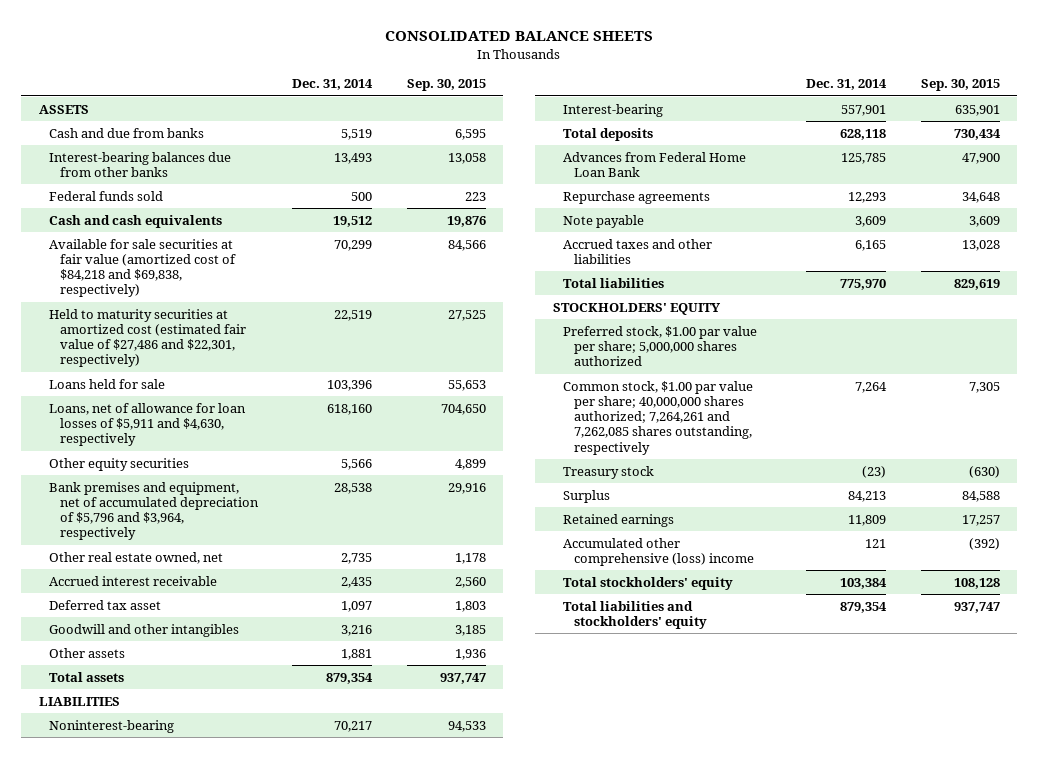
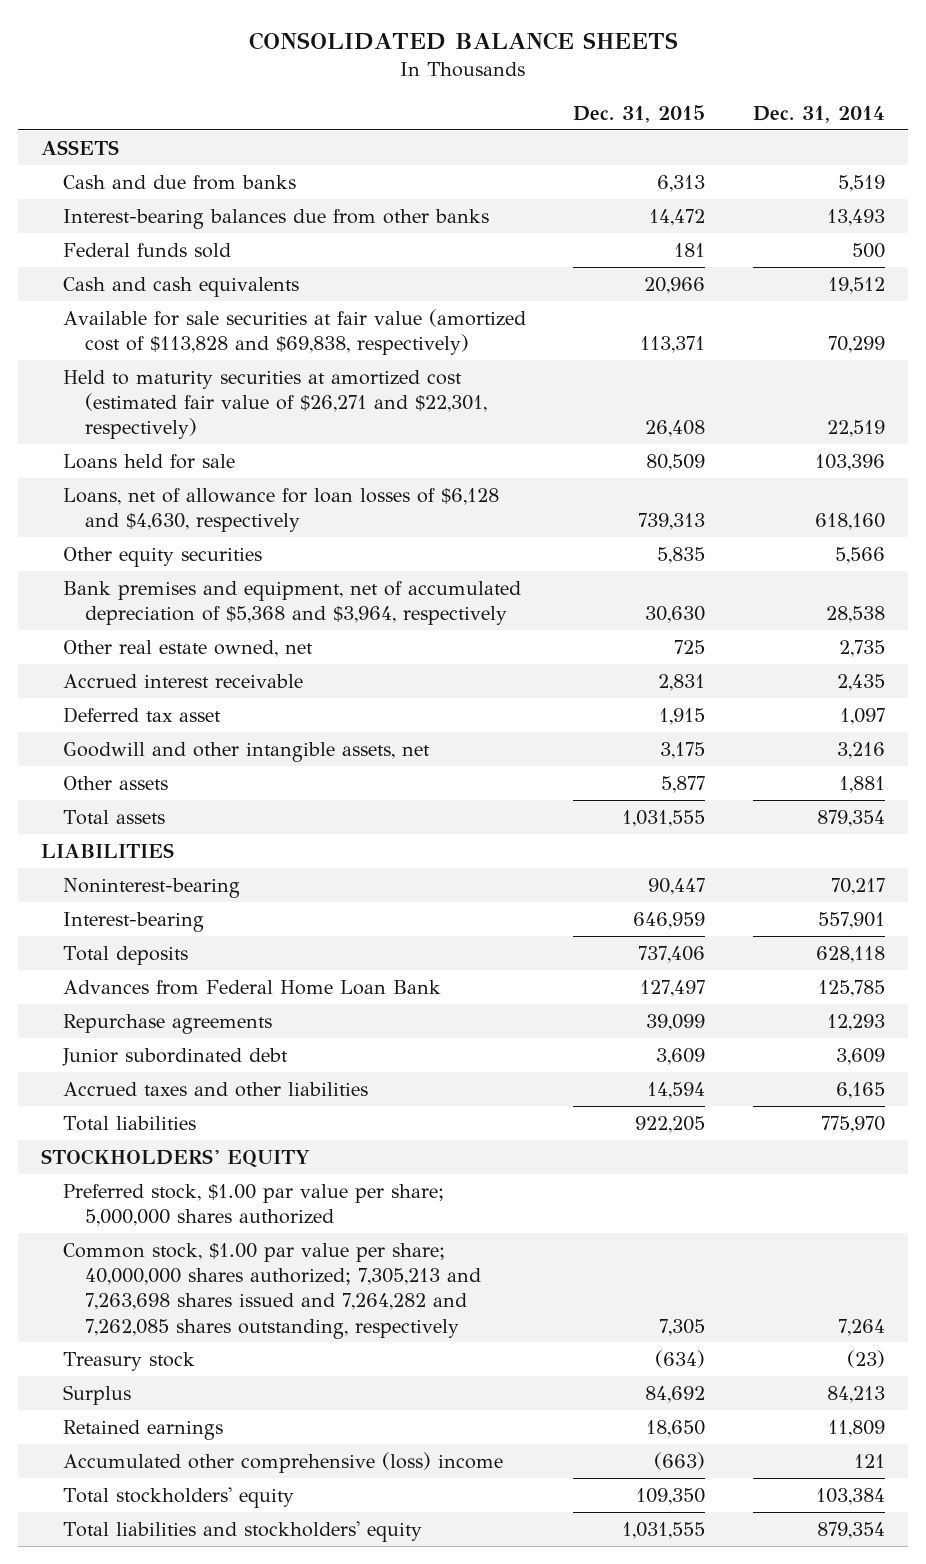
[406,79,486,92] Sep. 30, 2015 -> none
none -> [573,104,706,123] Dec. 31, 2015
[49,238,236,298] Available for sale securities at fair value (amortized cost of $84,218 and $69,838, respectively) -> [62,308,526,355] Available for sale securities at fair value (amortized cost of $113,828 and $69,838, respectively)
[49,308,246,368] Held to maturity securities at amortized cost (estimated fair value of $27,486 and $22,301, respectively) -> [62,369,487,440] Held to maturity securities at amortized cost (estimated fair value of $26,271 and $22,301, respectively)
[49,402,247,447] Loans, net of allowance for loan losses of $5,911 and $4,630, respectively -> [62,487,499,532] Loans, net of allowance for loan losses of $6,128 and $4,630, respectively
[49,481,259,541] Bank premises and equipment, net of accumulated depreciation of $5,796 and $3,964, respectively -> [62,580,521,625] Bank premises and equipment, net of accumulated depreciation of $5,368 and $3,964, respectively
[49,623,240,637] Goodwill and other intangibles -> [62,741,430,762] Goodwill and other intangible assets, net
[563,214,645,228] Note payable -> [61,1047,288,1066] Junior subordinated debt
[563,380,754,455] Common stock, $1.00 par value per share; 40,000,000 shares authorized; 7,264,261 and 7,262,085 shares outstanding, respectively -> [62,1242,481,1339] Common stock, $1.00 par value per share; 40,000,000 shares authorized; 7,305,213 and 7,263,698 shares issued and 7,264,282 and 7,262,085 shares outstanding, respectively

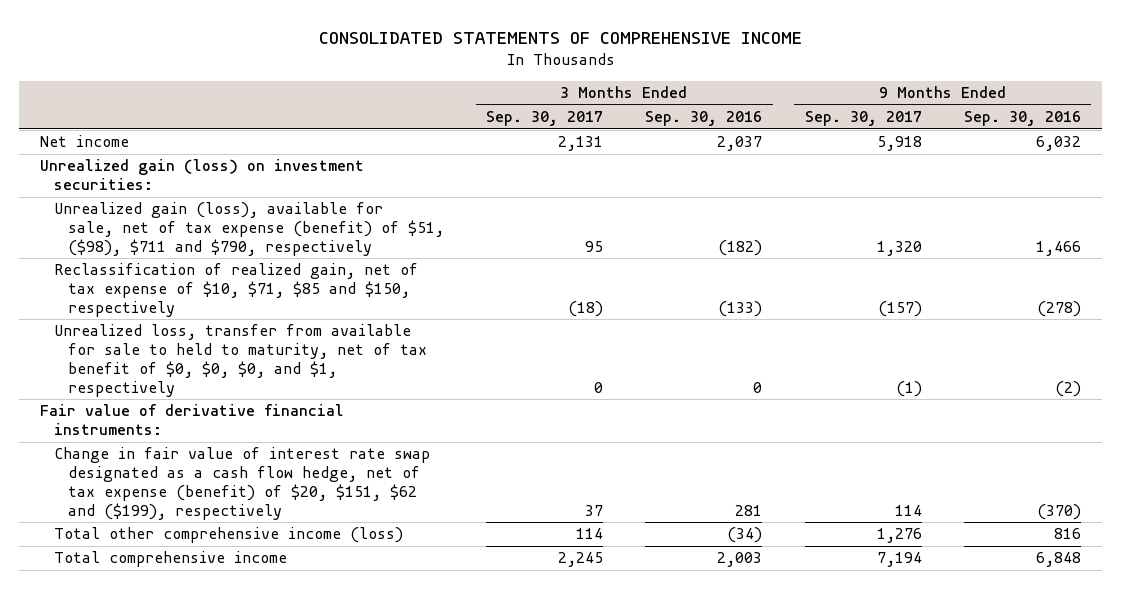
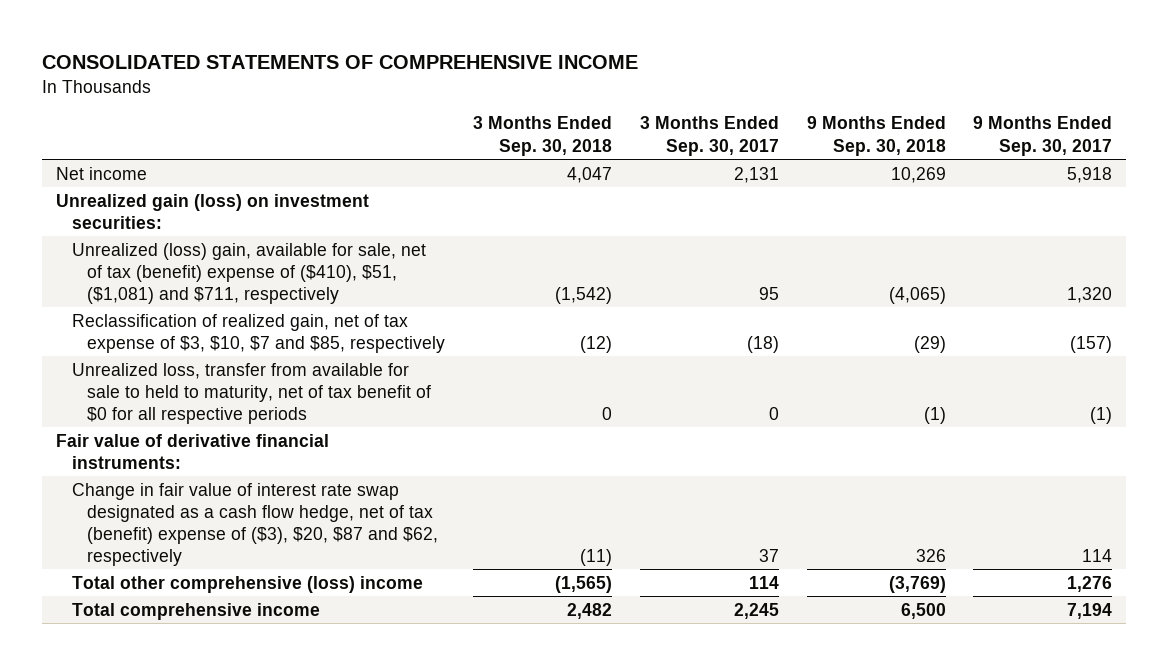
[645,111,763,127] Sep. 30, 2016 -> none
[963,111,1081,127] Sep. 30, 2016 -> none
none -> [473,116,613,156] 3 Months Ended Sep. 30, 2018
none -> [806,116,946,156] 9 Months Ended Sep. 30, 2018
[54,202,444,256] Unrealized gain (loss), available for sale, net of tax expense (benefit) of $51, ($98), $711 and $790, respectively -> [71,242,426,304] Unrealized (loss) gain, available for sale, net of tax (benefit) expense of ($410), $51, ($1,081) and $711, respectively
[54,263,419,317] Reclassification of realized gain, net of tax expense of $10, $71, $85 and $150, respectively -> [71,313,446,353] Reclassification of realized gain, net of tax expense of $3, $10, $7 and $85, respectively
[54,324,427,397] Unrealized loss, transfer from available for sale to held to maturity, net of tax benefit of $0, $0, $0, and $1, respectively -> [71,362,432,424] Unrealized loss, transfer from available for sale to held to maturity, net of tax benefit of $0 for all respective periods
[54,447,431,520] Change in fair value of interest rate swap designated as a cash flow hedge, net of tax expense (benefit) of $20, $151, $62 and ($199), respectively -> [71,482,439,566] Change in fair value of interest rate swap designated as a cash flow hedge, net of tax (benefit) expense of ($3), $20, $87 and $62, respectively
[54,527,404,544] Total other comprehensive income (loss) -> [71,575,423,593] Total other comprehensive (loss) income

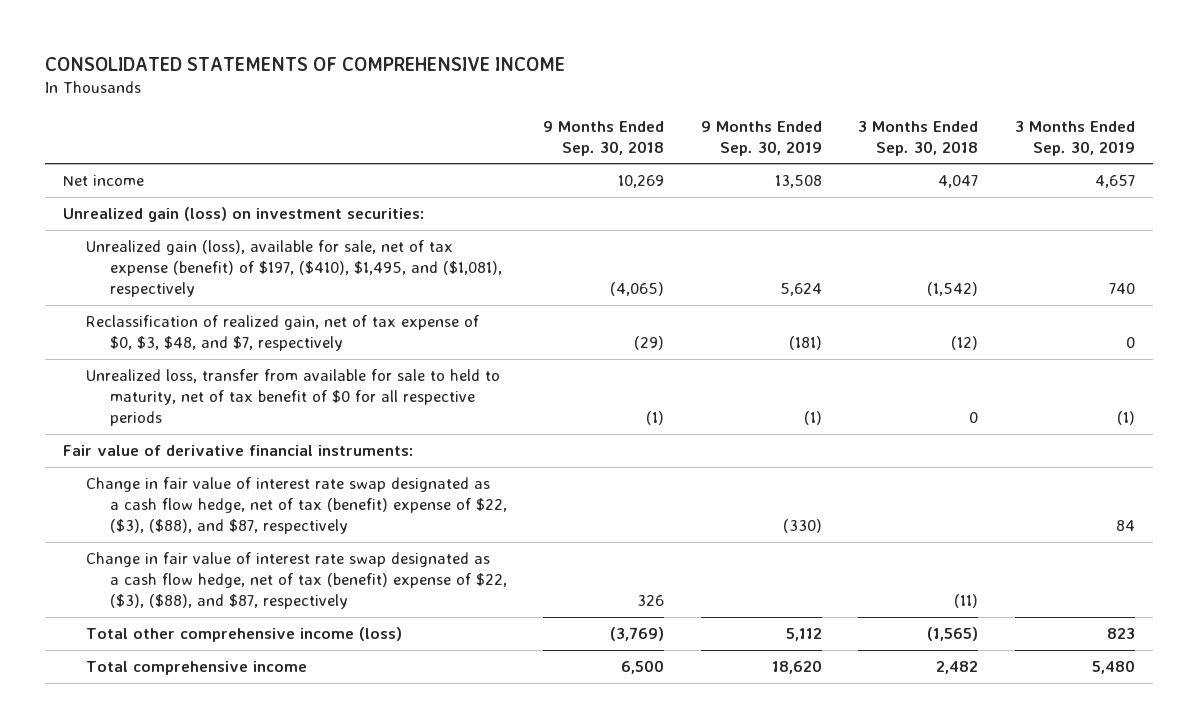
[639,116,779,156] 3 Months Ended Sep. 30, 2017 -> none
[973,116,1113,156] 9 Months Ended Sep. 30, 2017 -> none
none -> [700,120,822,156] 9 Months Ended Sep. 30, 2019
none -> [1015,120,1136,156] 3 Months Ended Sep. 30, 2019
[71,242,426,304] Unrealized (loss) gain, available for sale, net of tax (benefit) expense of ($410), $51, ($1,081) and $711, respectively -> [86,240,502,298] Unrealized gain (loss), available for sale, net of tax expense (benefit) of $197, ($410), $1,495, and ($1,081), respectively
[71,313,446,353] Reclassification of realized gain, net of tax expense of $3, $10, $7 and $85, respectively -> [86,315,480,352] Reclassification of realized gain, net of tax expense of $0, $3, $48, and $7, respectively
none -> [86,477,507,535] Change in fair value of interest rate swap designated as a cash flow hedge, net of tax (benefit) expense of $22, ($3), ($88), and $87, respectively
[71,482,439,566] Change in fair value of interest rate swap designated as a cash flow hedge, net of tax (benefit) expense of ($3), $20, $87 and $62, respectively -> [86,552,507,610] Change in fair value of interest rate swap designated as a cash flow hedge, net of tax (benefit) expense of $22, ($3), ($88), and $87, respectively
[71,575,423,593] Total other comprehensive (loss) income -> [86,627,403,643] Total other comprehensive income (loss)

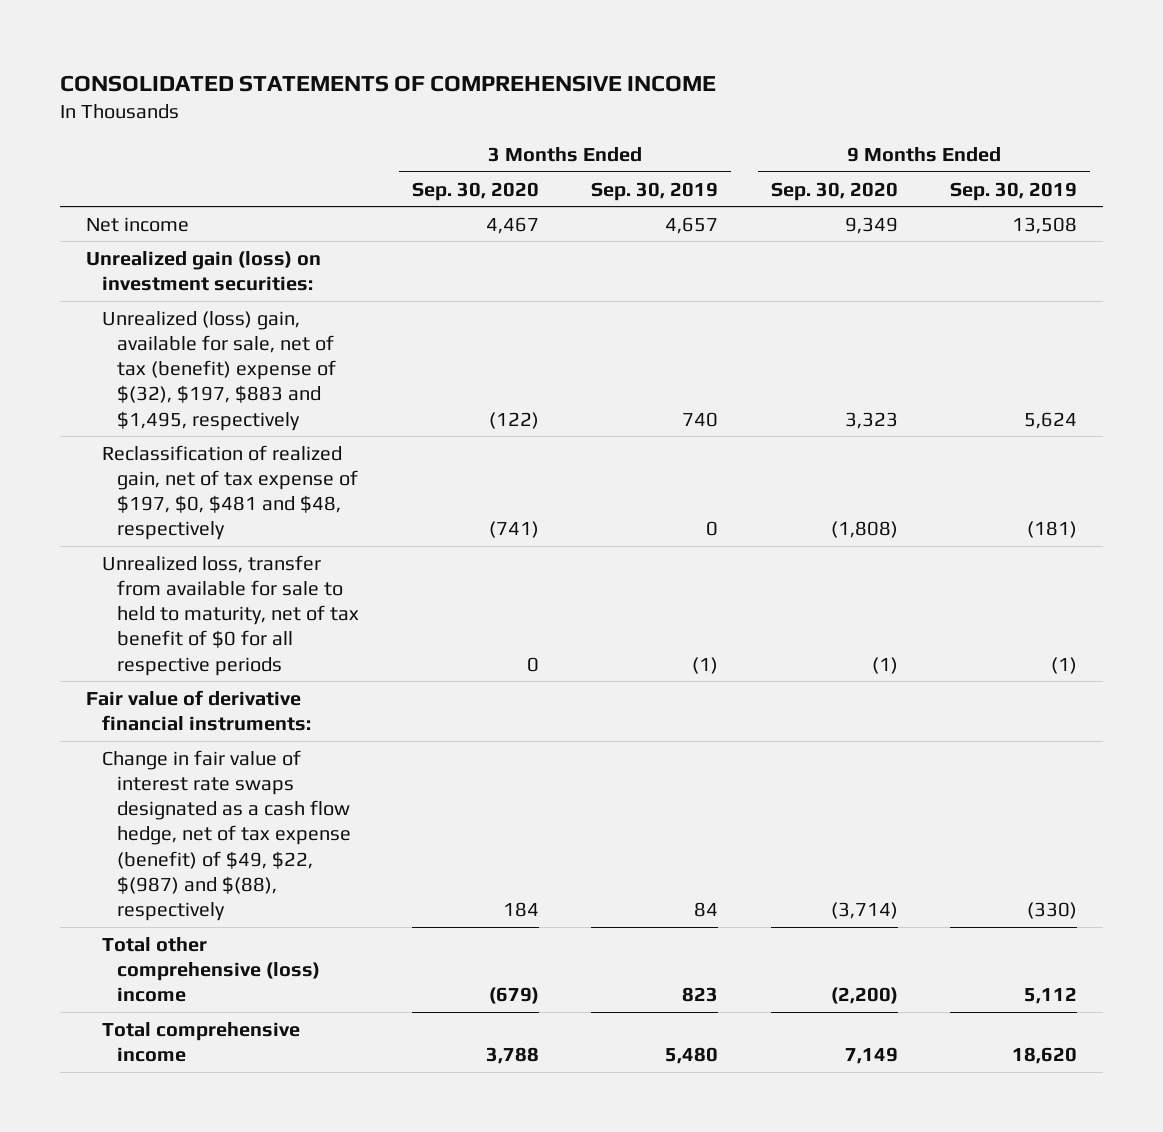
[543,120,665,156] 9 Months Ended Sep. 30, 2018 -> none
[858,120,979,156] 3 Months Ended Sep. 30, 2018 -> none
none -> [411,181,539,201] Sep. 30, 2020
none -> [770,181,898,201] Sep. 30, 2020
[86,240,502,298] Unrealized gain (loss), available for sale, net of tax expense (benefit) of $197, ($410), $1,495, and ($1,081), respectively -> [101,310,337,431] Unrealized (loss) gain, available for sale, net of tax (benefit) expense of $(32), $197, $883 and $1,495, respectively
[86,315,480,352] Reclassification of realized gain, net of tax expense of $0, $3, $48, and $7, respectively -> [101,444,359,541] Reclassification of realized gain, net of tax expense of $197, $0, $481 and $48, respectively
[86,552,507,610] Change in fair value of interest rate swap designated as a cash flow hedge, net of tax (benefit) expense of $22, ($3), ($88), and $87, respectively -> none
[86,477,507,535] Change in fair value of interest rate swap designated as a cash flow hedge, net of tax (benefit) expense of $22, ($3), ($88), and $87, respectively -> [101,749,352,922] Change in fair value of interest rate swaps designated as a cash flow hedge, net of tax expense (benefit) of $49, $22, $(987) and $(88), respectively
[86,627,403,643] Total other comprehensive income (loss) -> [101,936,321,1003] Total other comprehensive (loss) income

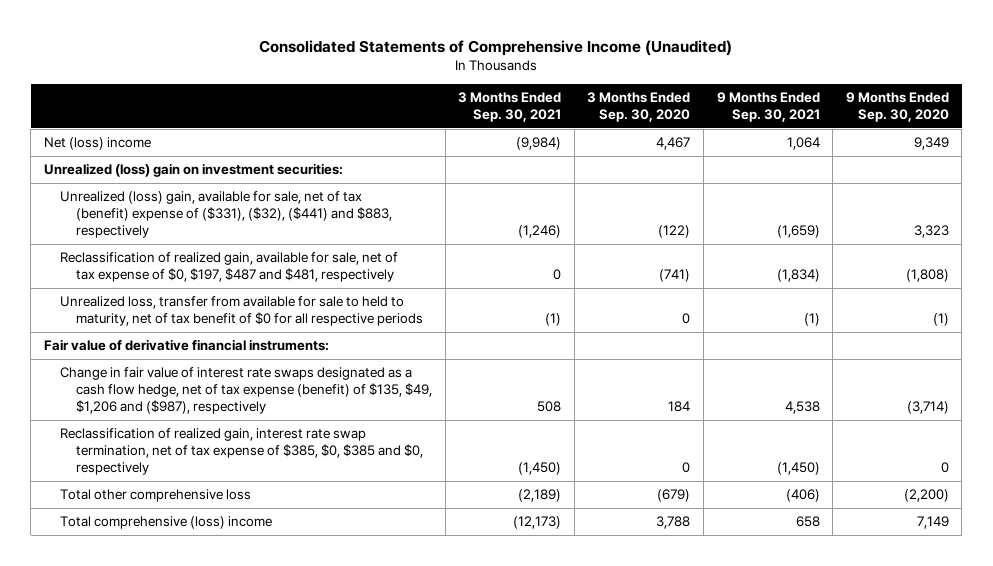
[59,74,716,92] CONSOLIDATED STATEMENTS OF COMPREHENSIVE INCOME -> [259,39,733,56] Consolidated Statements of Comprehensive Income (Unaudited)
[591,181,719,201] Sep. 30, 2019 -> none
[950,181,1078,201] Sep. 30, 2019 -> none
none -> [458,92,562,123] 3 Months Ended Sep. 30, 2021
none -> [716,92,820,123] 9 Months Ended Sep. 30, 2021
[86,216,190,232] Net income -> [43,137,151,151] Net (loss) income
[86,250,322,291] Unrealized gain (loss) on investment securities: -> [43,163,343,178] Unrealized (loss) gain on investment securities:
[101,310,337,431] Unrealized (loss) gain, available for sale, net of tax (benefit) expense of $(32), $197, $883 and $1,495, respectively -> [59,191,393,239] Unrealized (loss) gain, available for sale, net of tax (benefit) expense of ($331), ($32), ($441) and $883, respectively
[101,444,359,541] Reclassification of realized gain, net of tax expense of $197, $0, $481 and $48, respectively -> [59,252,398,283] Reclassification of realized gain, available for sale, net of tax expense of $0, $197, $487 and $481, respectively
[101,749,352,922] Change in fair value of interest rate swaps designated as a cash flow hedge, net of tax expense (benefit) of $49, $22, $(987) and $(88), respectively -> [59,367,433,415] Change in fair value of interest rate swaps designated as a cash flow hedge, net of tax expense (benefit) of $135, $49, $1,206 and ($987), respectively
none -> [59,428,424,476] Reclassification of realized gain, interest rate swap termination, net of tax expense of $385, $0, $385 and $0, respectively
[101,936,321,1003] Total other comprehensive (loss) income -> [59,489,251,503] Total other comprehensive loss
[101,1021,300,1062] Total comprehensive income -> [59,516,272,530] Total comprehensive (loss) income

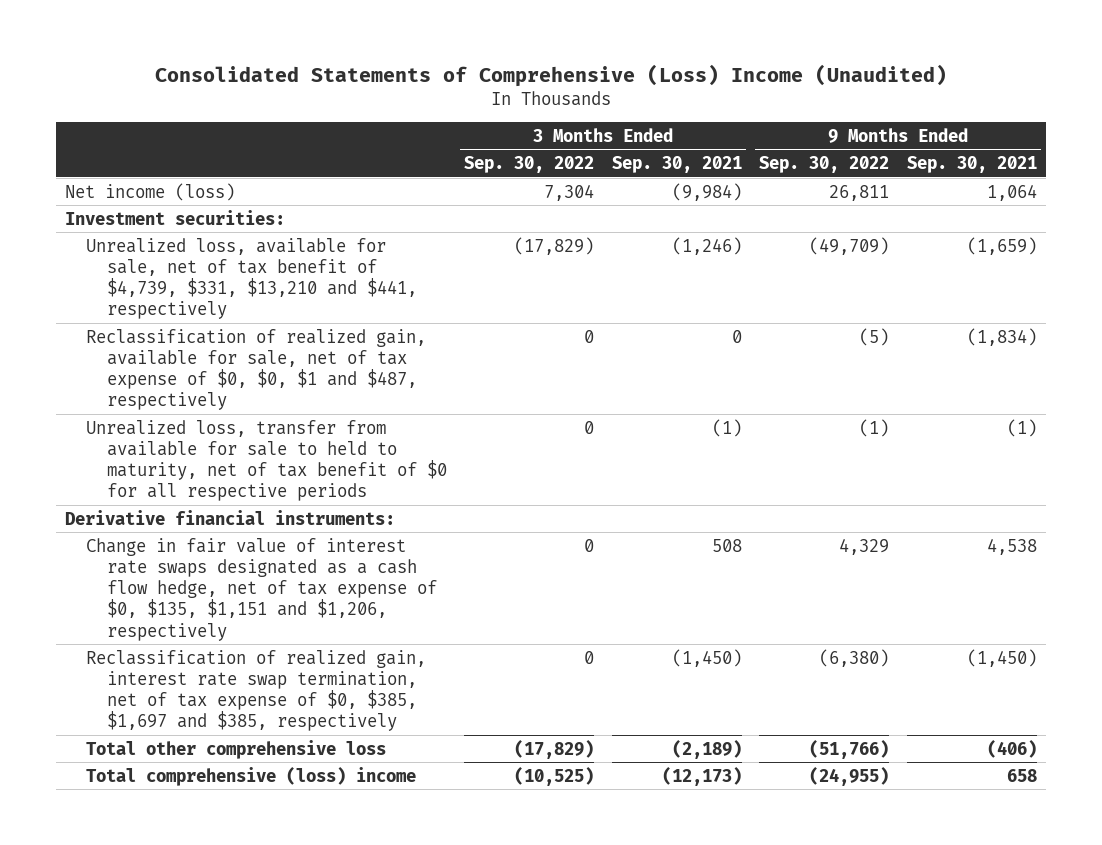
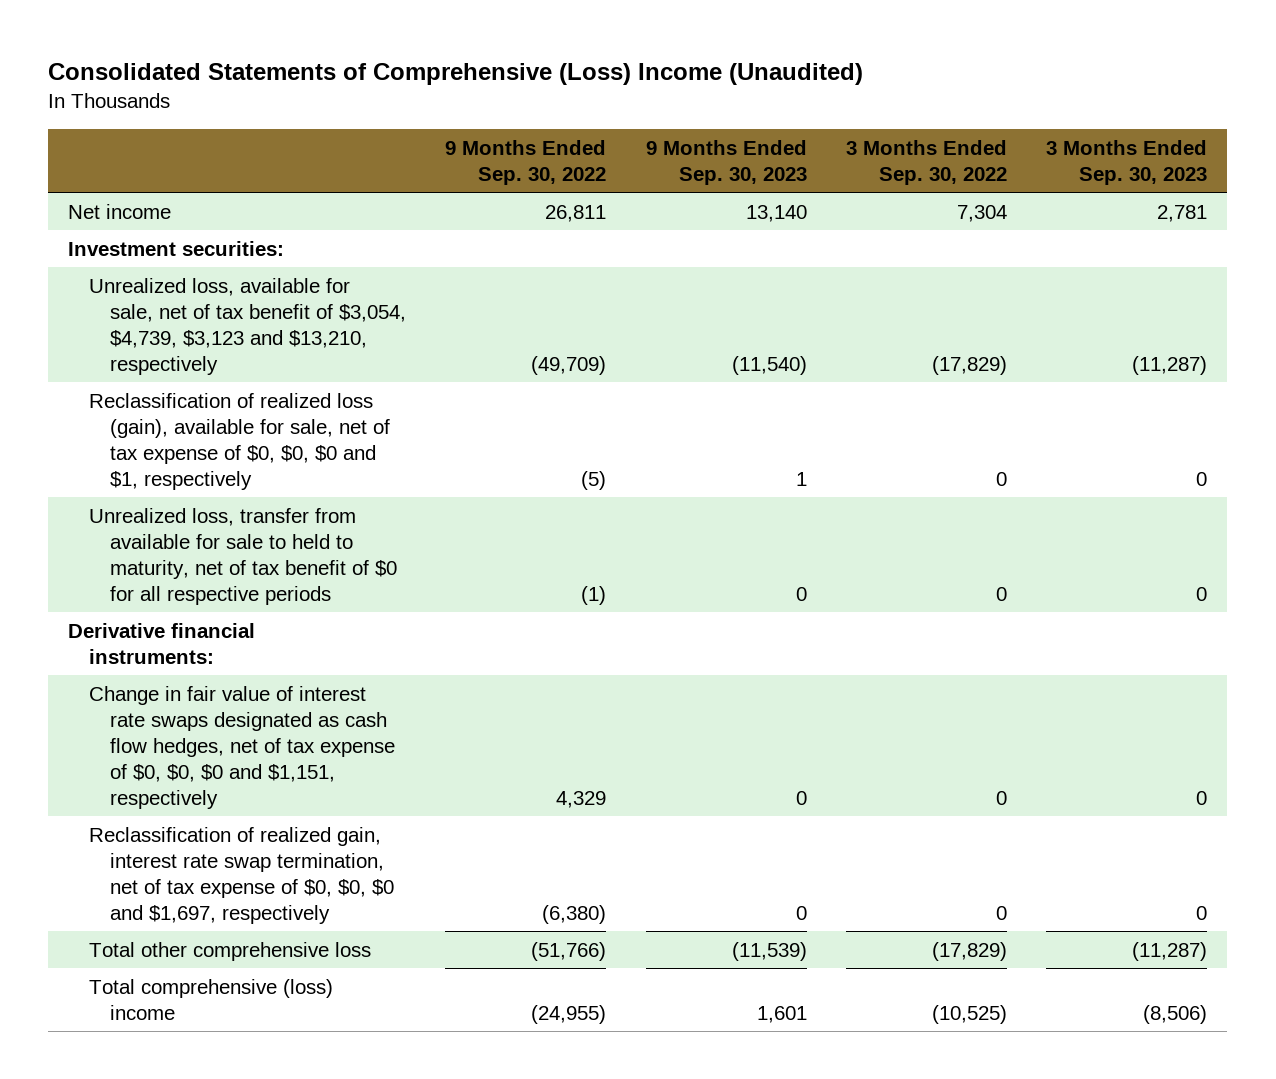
[611,156,742,174] Sep. 30, 2021 -> none
[906,156,1037,174] Sep. 30, 2021 -> none
none -> [645,139,807,185] 9 Months Ended Sep. 30, 2023
none -> [1046,139,1208,185] 3 Months Ended Sep. 30, 2023
[64,182,235,201] Net income (loss) -> [68,203,172,219] Net income
[85,237,417,320] Unrealized loss, available for sale, net of tax benefit of $4,739, $331, $13,210 and $441, respectively -> [88,277,406,375] Unrealized loss, available for sale, net of tax benefit of $3,054, $4,739, $3,123 and $13,210, respectively
[85,328,426,411] Reclassification of realized gain, available for sale, net of tax expense of $0, $0, $1 and $487, respectively -> [88,392,390,490] Reclassification of realized loss (gain), available for sale, net of tax expense of $0, $0, $0 and $1, respectively
[85,537,437,641] Change in fair value of interest rate swaps designated as a cash flow hedge, net of tax expense of $0, $135, $1,151 and $1,206, respectively -> [88,685,395,809] Change in fair value of interest rate swaps designated as cash flow hedges, net of tax expense of $0, $0, $0 and $1,151, respectively
[85,649,426,732] Reclassification of realized gain, interest rate swap termination, net of tax expense of $0, $385, $1,697 and $385, respectively -> [88,826,394,924] Reclassification of realized gain, interest rate swap termination, net of tax expense of $0, $0, $0 and $1,697, respectively

